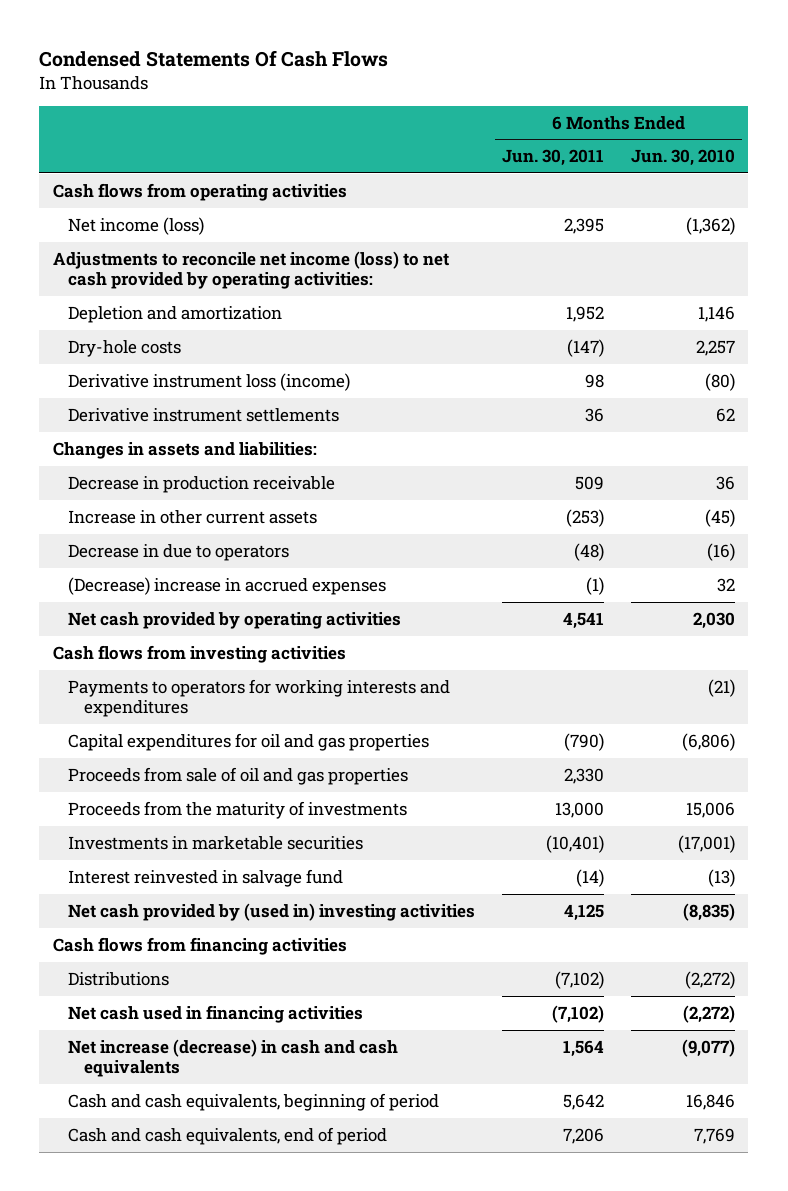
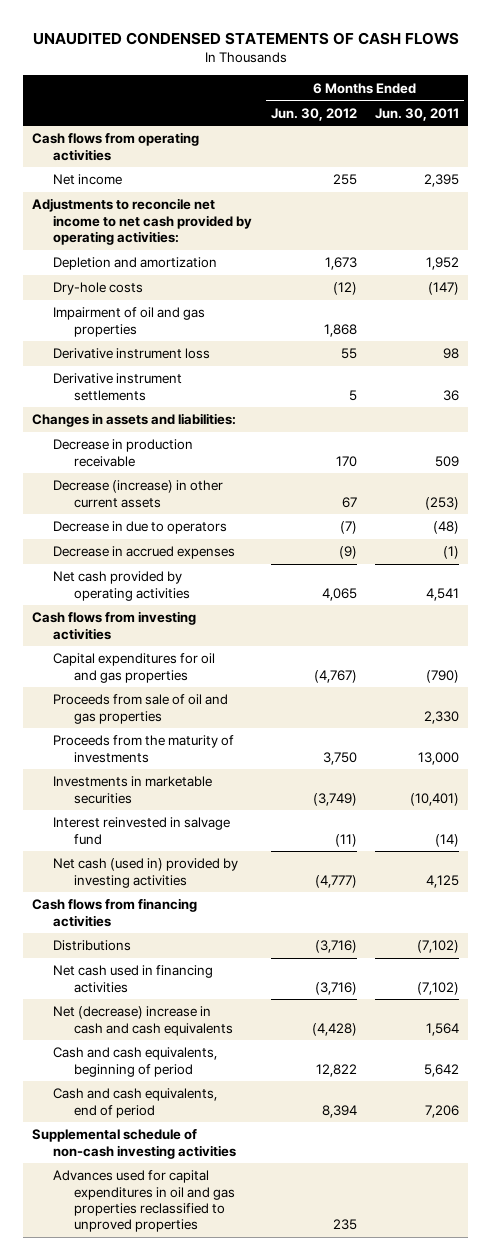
[39,49,389,67] Condensed Statements Of Cash Flows -> [32,31,459,45] UNAUDITED CONDENSED STATEMENTS OF CASH FLOWS
[630,149,735,167] Jun. 30, 2010 -> none
none -> [270,107,357,121] Jun. 30, 2012
[68,216,205,235] Net income (loss) -> [53,174,123,186] Net income
[52,250,449,290] Adjustments to reconcile net income (loss) to net cash provided by operating activities: -> [32,198,253,246] Adjustments to reconcile net income to net cash provided by operating activities:
none -> [53,307,206,337] Impairment of oil and gas properties
[68,372,351,391] Derivative instrument loss (income) -> [53,348,211,360] Derivative instrument loss
[68,509,318,524] Increase in other current assets -> [53,480,224,508] Decrease (increase) in other current assets
[68,576,387,595] (Decrease) increase in accrued expenses -> [53,546,236,560] Decrease in accrued expenses
[68,678,451,718] Payments to operators for working interests and expenditures -> none
[68,902,476,921] Net cash provided by (used in) investing activities -> [53,858,239,888] Net cash (used in) provided by investing activities
[68,1038,399,1078] Net increase (decrease) in cash and cash equivalents -> [53,1006,234,1036] Net (decrease) increase in cash and cash equivalents
none -> [32,1129,237,1159] Supplemental schedule of non-cash investing activities
none -> [53,1170,236,1233] Advances used for capital expenditures in oil and gas properties reclassified to unproved properties

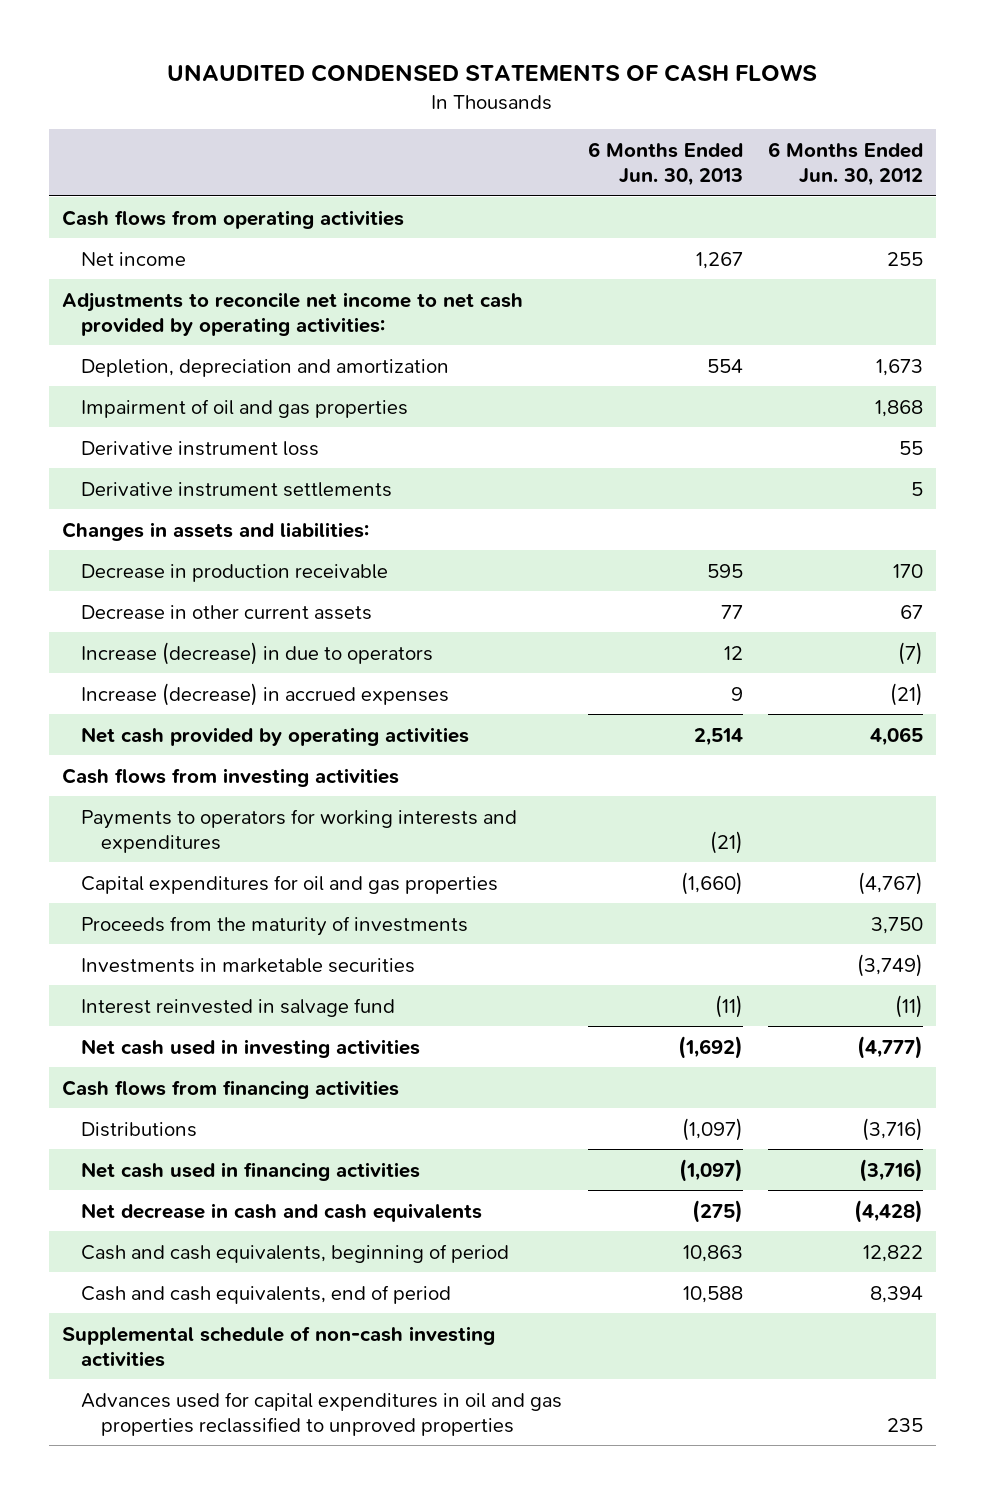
[374,107,459,121] Jun. 30, 2011 -> none
none -> [587,141,743,187] 6 Months Ended Jun. 30, 2013
[53,282,144,296] Dry-hole costs -> none
[53,257,218,271] Depletion and amortization -> [81,358,450,377] Depletion, depreciation and amortization
[53,480,224,508] Decrease (increase) in other current assets -> [81,604,373,620] Decrease in other current assets
[53,521,228,535] Decrease in due to operators -> [81,641,434,665] Increase (decrease) in due to operators
[53,546,236,560] Decrease in accrued expenses -> [81,682,450,706] Increase (decrease) in accrued expenses
[338,546,357,560] (9) -> [889,682,923,706] (21)
none -> [81,808,518,853] Payments to operators for working interests and expenditures
[53,694,229,724] Proceeds from sale of oil and gas properties -> none
[53,858,239,888] Net cash (used in) provided by investing activities -> [81,1038,421,1058] Net cash used in investing activities
[53,1006,234,1036] Net (decrease) increase in cash and cash equivalents -> [81,1202,483,1222] Net decrease in cash and cash equivalents

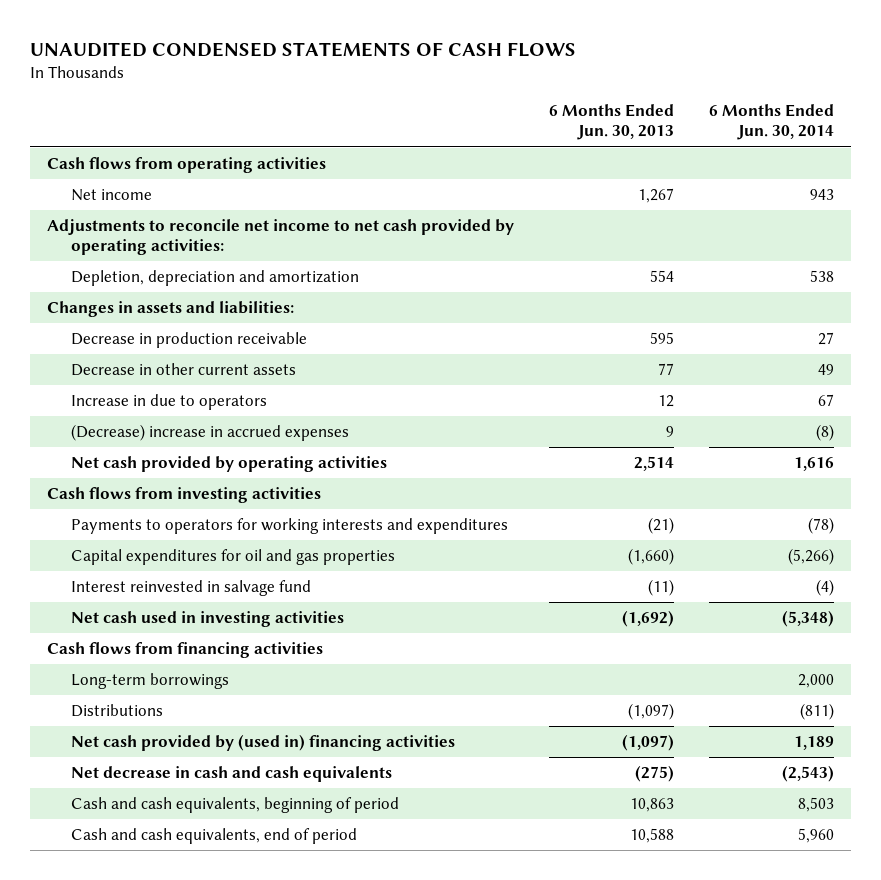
[767,141,923,187] 6 Months Ended Jun. 30, 2012 -> none
none -> [708,104,834,141] 6 Months Ended Jun. 30, 2014
[81,398,409,418] Impairment of oil and gas properties -> none
[81,440,320,456] Derivative instrument loss -> none
[81,481,393,497] Derivative instrument settlements -> none
[81,641,434,665] Increase (decrease) in due to operators -> [70,394,267,411] Increase in due to operators
[81,682,450,706] Increase (decrease) in accrued expenses -> [70,424,349,442] (Decrease) increase in accrued expenses
[81,915,469,936] Proceeds from the maturity of investments -> none
[81,957,416,973] Investments in marketable securities -> none
none -> [70,673,229,690] Long-term borrowings
[81,1161,421,1181] Net cash used in financing activities -> [70,734,455,752] Net cash provided by (used in) financing activities
[61,1325,495,1367] Supplemental schedule of non-cash investing activities -> none
[81,1391,563,1436] Advances used for capital expenditures in oil and gas properties reclassified to unproved properties -> none

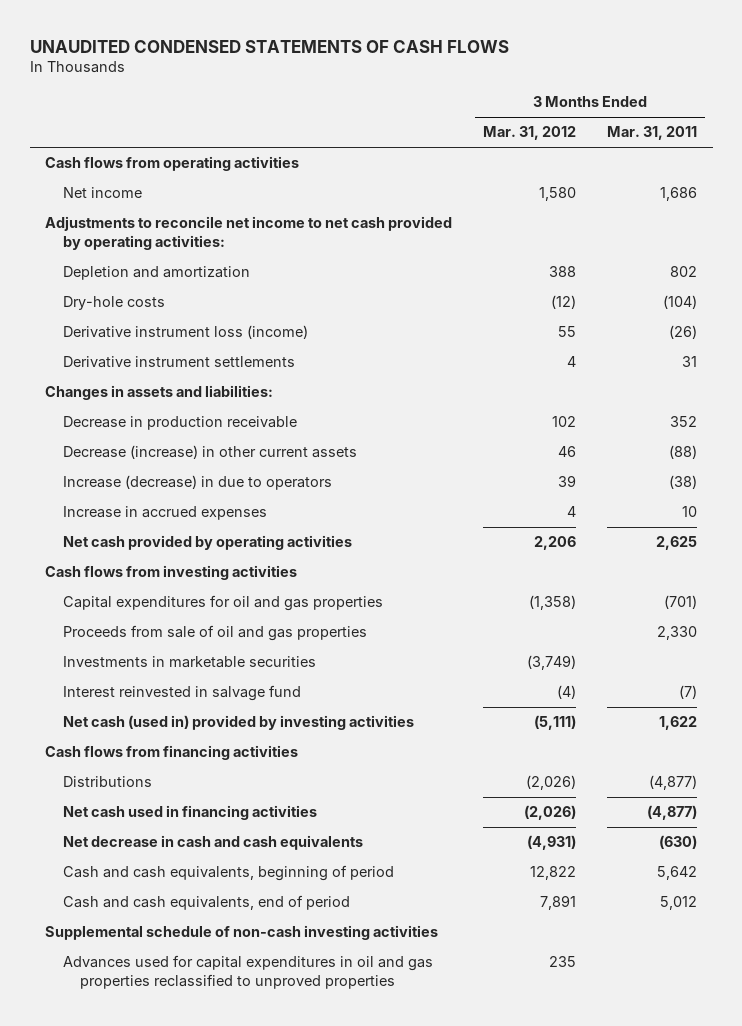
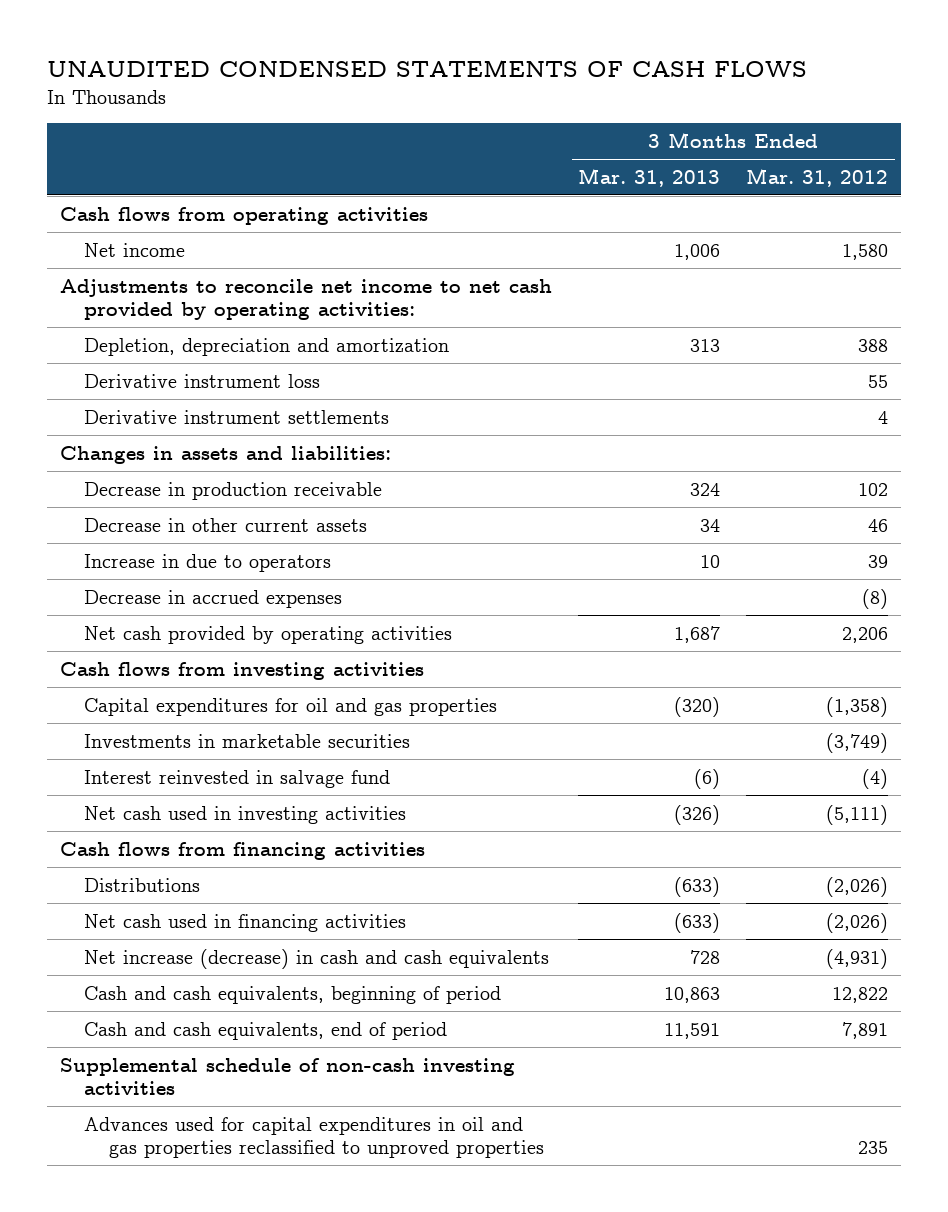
[607,126,698,141] Mar. 31, 2011 -> none
none -> [578,167,721,187] Mar. 31, 2013
[62,296,165,311] Dry-hole costs -> none
[62,266,250,281] Depletion and amortization -> [84,337,450,356] Depletion, depreciation and amortization
[62,325,308,340] Derivative instrument loss (income) -> [84,373,321,388] Derivative instrument loss
[62,445,357,460] Decrease (increase) in other current assets -> [84,517,368,532] Decrease in other current assets
[62,475,332,491] Increase (decrease) in due to operators -> [84,553,332,572] Increase in due to operators
[62,506,267,521] Increase in accrued expenses -> [84,589,343,608] Decrease in accrued expenses
[567,506,577,518] 4 -> [862,588,889,609] (8)
[62,625,367,642] Proceeds from sale of oil and gas properties -> none
[62,715,414,731] Net cash (used in) provided by investing activities -> [84,805,407,824] Net cash used in investing activities
[62,835,363,851] Net decrease in cash and cash equivalents -> [84,948,550,969] Net increase (decrease) in cash and cash equivalents

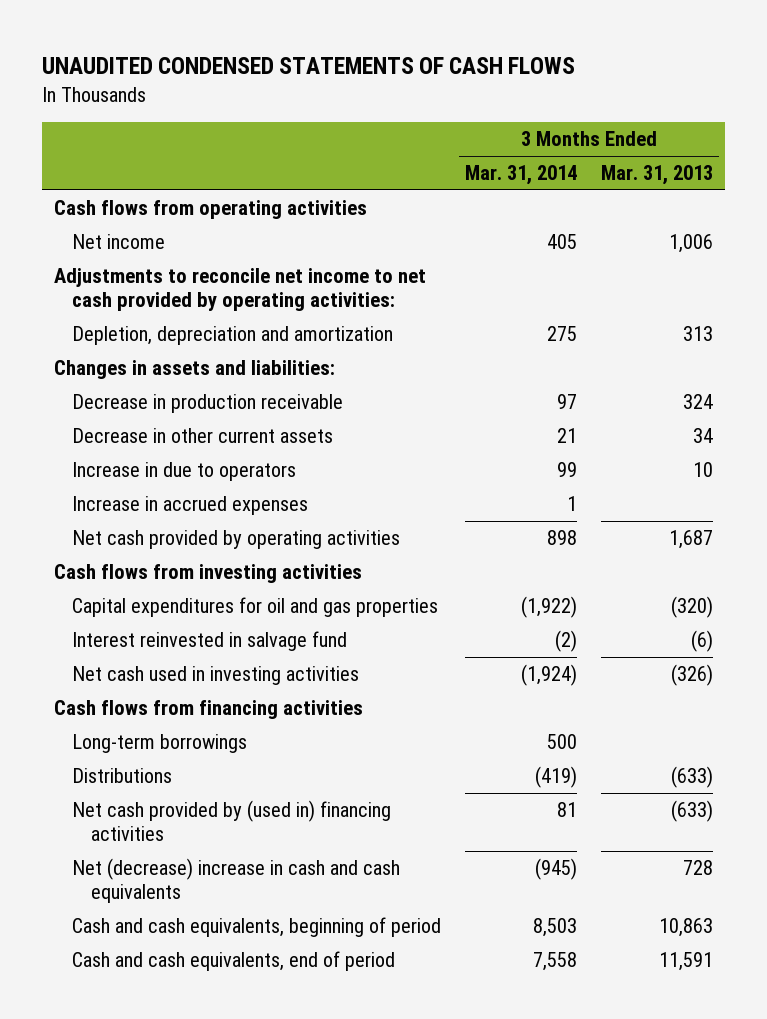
[746,167,889,187] Mar. 31, 2012 -> none
none -> [465,165,578,186] Mar. 31, 2014
[84,373,321,388] Derivative instrument loss -> none
[84,409,390,424] Derivative instrument settlements -> none
[84,589,343,608] Decrease in accrued expenses -> [72,496,309,516] Increase in accrued expenses
[84,733,411,748] Investments in marketable securities -> none
none -> [72,734,248,754] Long-term borrowings
[84,913,407,932] Net cash used in financing activities -> [72,800,392,842] Net cash provided by (used in) financing activities
[84,948,550,969] Net increase (decrease) in cash and cash equivalents -> [72,858,401,904] Net (decrease) increase in cash and cash equivalents
[60,1057,516,1096] Supplemental schedule of non-cash investing activities -> none
[84,1116,544,1159] Advances used for capital expenditures in oil and gas properties reclassified to unproved properties -> none

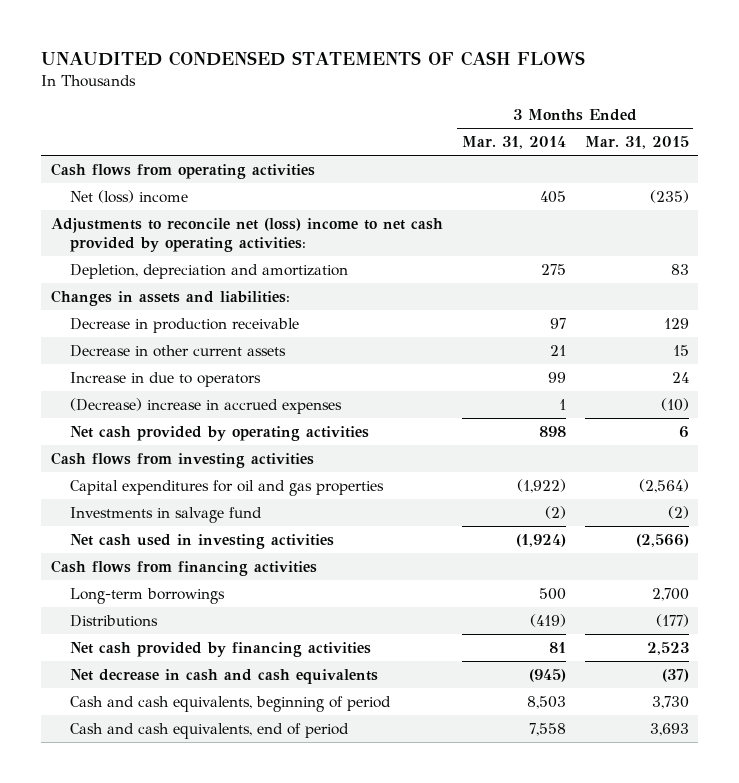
[600,165,713,186] Mar. 31, 2013 -> none
none -> [584,136,689,150] Mar. 31, 2015
[72,234,166,250] Net income -> [70,189,189,203] Net (loss) income
[53,268,426,312] Adjustments to reconcile net income to net cash provided by operating activities: -> [50,217,443,253] Adjustments to reconcile net (loss) income to net cash provided by operating activities:
[72,496,309,516] Increase in accrued expenses -> [70,397,343,414] (Decrease) increase in accrued expenses
[72,631,348,652] Interest reinvested in salvage fund -> [70,506,263,523] Investments in salvage fund
[72,800,392,842] Net cash provided by (used in) financing activities -> [70,641,372,657] Net cash provided by financing activities
[72,858,401,904] Net (decrease) increase in cash and cash equivalents -> [70,668,379,684] Net decrease in cash and cash equivalents

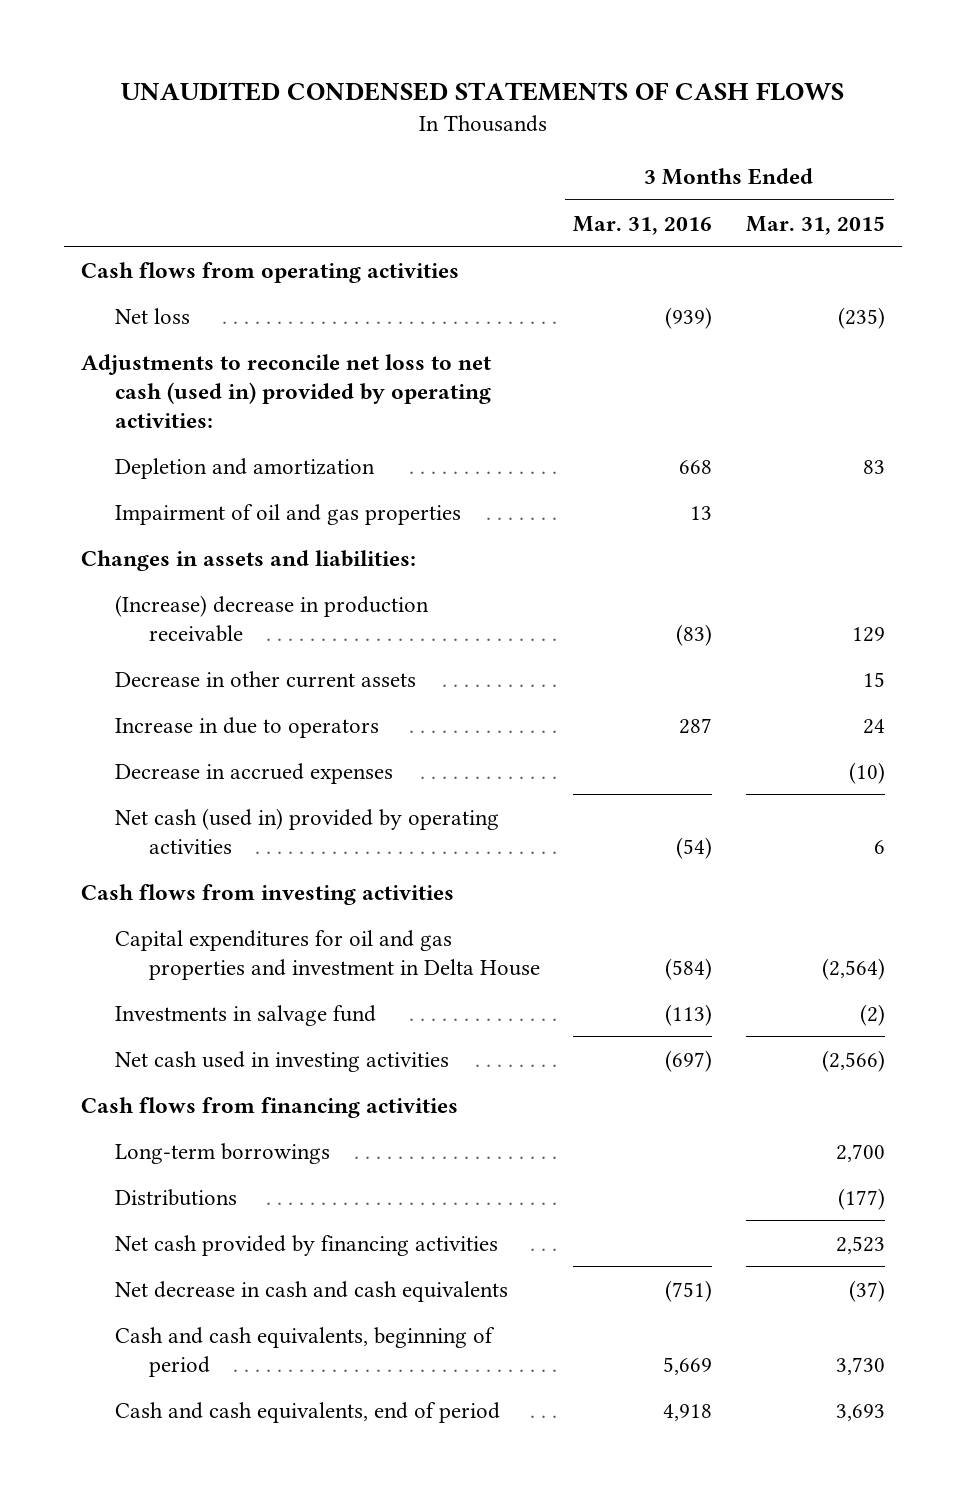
[461,136,566,150] Mar. 31, 2014 -> none
none -> [573,215,713,235] Mar. 31, 2016
[70,189,189,203] Net (loss) income -> [114,307,190,324] Net loss
[50,217,443,253] Adjustments to reconcile net (loss) income to net cash provided by operating activities: -> [80,353,491,428] Adjustments to reconcile net loss to net cash (used in) provided by operating activities:
[70,263,349,279] Depletion, depreciation and amortization -> [114,457,375,479] Depletion and amortization
none -> [114,503,461,525] Impairment of oil and gas properties
[70,317,300,333] Decrease in production receivable -> [114,594,429,642] (Increase) decrease in production receivable
[70,397,343,414] (Decrease) increase in accrued expenses -> [114,762,393,784] Decrease in accrued expenses
[70,425,370,441] Net cash provided by operating activities -> [114,807,499,854] Net cash (used in) provided by operating activities
[70,479,385,496] Capital expenditures for oil and gas properties -> [114,929,540,980] Capital expenditures for oil and gas properties and investment in Delta House

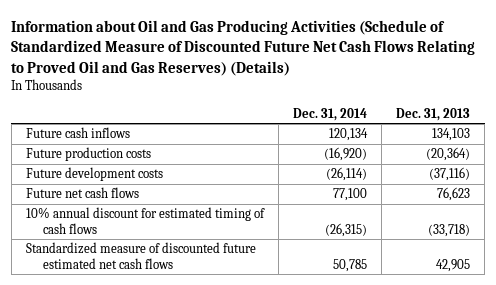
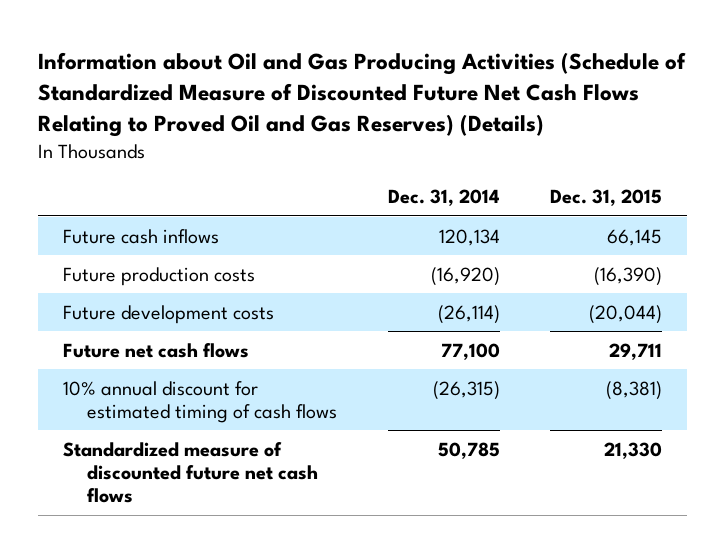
[396,107,471,121] Dec. 31, 2013 -> none
none -> [550,189,663,207] Dec. 31, 2015
[25,242,256,269] Standardized measure of discounted future estimated net cash flows -> [62,441,319,504] Standardized measure of discounted future net cash flows

